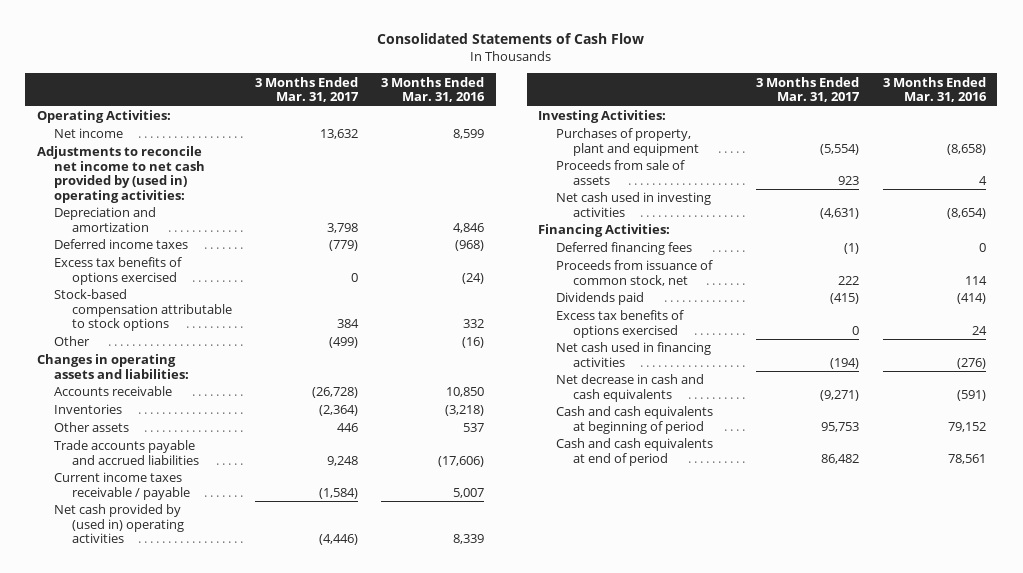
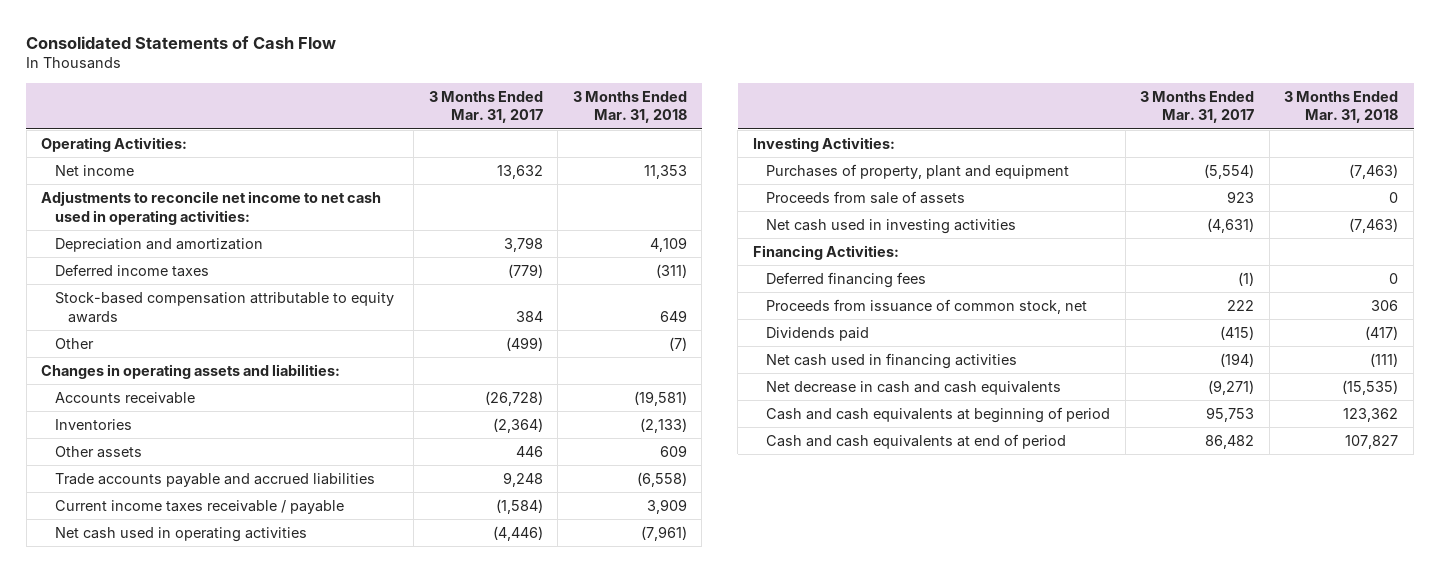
[381,76,486,103] 3 Months Ended Mar. 31, 2016 -> none
none -> [572,90,687,124] 3 Months Ended Mar. 31, 2018
[37,146,206,203] Adjustments to reconcile net income to net cash provided by (used in) operating activities: -> [41,190,382,225] Adjustments to reconcile net income to net cash used in operating activities:
[54,257,183,285] Excess tax benefits of options exercised -> none
[54,289,232,332] Stock-based compensation attributable to stock options -> [54,291,394,323] Stock-based compensation attributable to equity awards
[54,504,184,544] Net cash provided by (used in) operating activities -> [54,526,307,542] Net cash used in operating activities
[555,310,684,338] Excess tax benefits of options exercised -> none

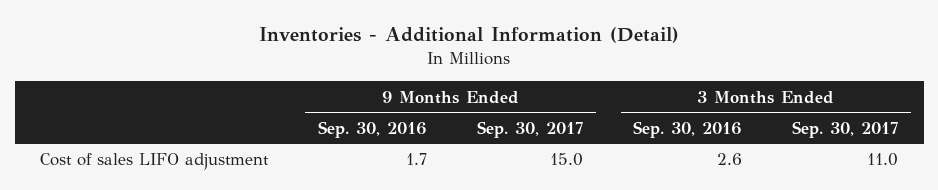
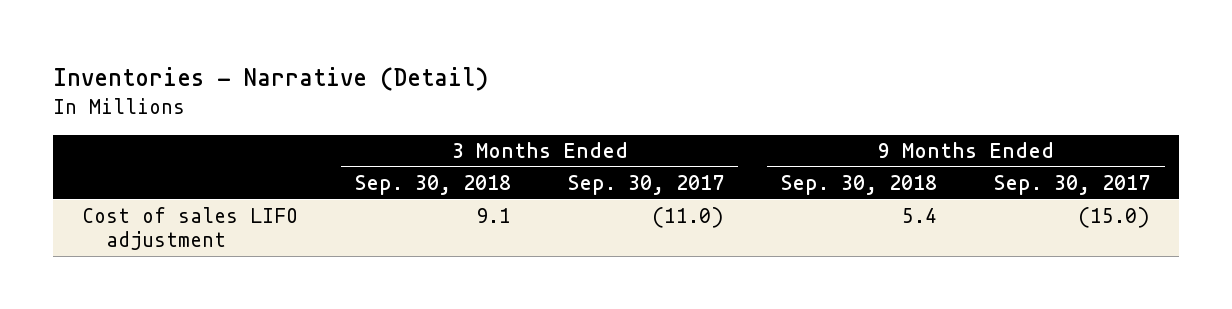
[259,27,680,44] Inventories - Additional Information (Detail) -> [53,66,489,91] Inventories - Narrative (Detail)
[317,120,427,138] Sep. 30, 2016 -> none
[633,120,743,138] Sep. 30, 2016 -> none
none -> [354,174,511,195] Sep. 30, 2018
none -> [781,174,938,195] Sep. 30, 2018
[550,153,584,167] 15.0 -> [1078,207,1151,229] (15.0)
[867,153,899,167] 11.0 -> [652,207,725,229] (11.0)

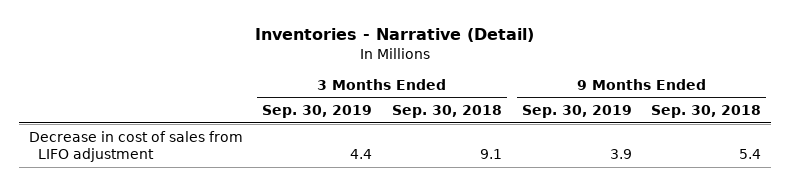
[568,174,725,195] Sep. 30, 2017 -> none
[994,174,1151,195] Sep. 30, 2017 -> none
none -> [262,105,373,119] Sep. 30, 2019
none -> [521,105,632,119] Sep. 30, 2019
[81,207,298,251] Cost of sales LIFO adjustment -> [28,130,243,163] Decrease in cost of sales from LIFO adjustment

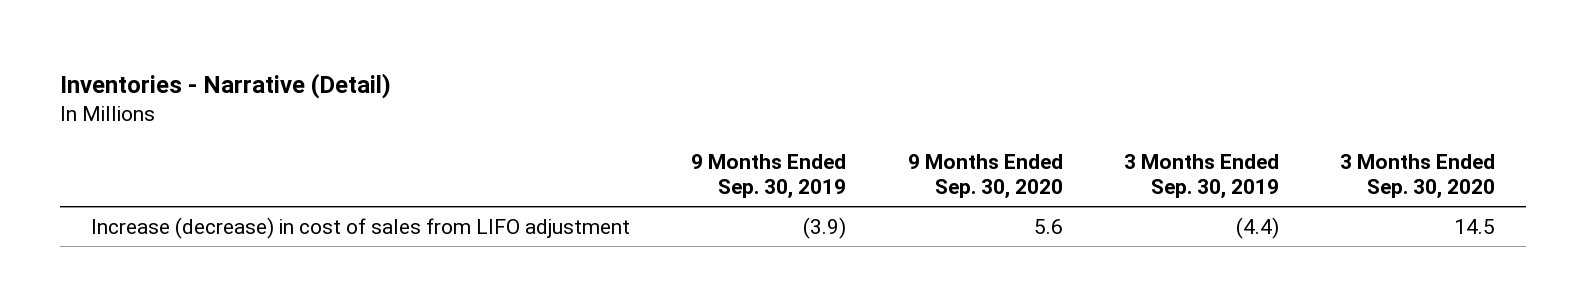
[392,105,503,119] Sep. 30, 2018 -> none
[651,105,762,119] Sep. 30, 2018 -> none
none -> [907,153,1063,200] 9 Months Ended Sep. 30, 2020
none -> [1340,153,1496,200] 3 Months Ended Sep. 30, 2020
[28,130,243,163] Decrease in cost of sales from LIFO adjustment -> [90,216,630,239] Increase (decrease) in cost of sales from LIFO adjustment
[350,149,373,160] 4.4 -> [1235,216,1279,239] (4.4)
[609,149,632,160] 3.9 -> [803,216,847,239] (3.9)

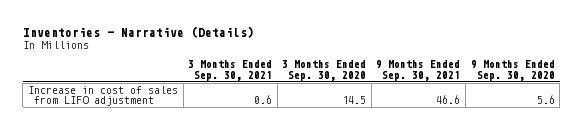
[59,72,391,99] Inventories - Narrative (Detail) -> [22,25,254,38] Inventories - Narrative (Details)
[691,153,847,200] 9 Months Ended Sep. 30, 2019 -> none
[1123,153,1279,200] 3 Months Ended Sep. 30, 2019 -> none
none -> [188,60,273,81] 3 Months Ended Sep. 30, 2021
none -> [376,60,461,81] 9 Months Ended Sep. 30, 2021
[90,216,630,239] Increase (decrease) in cost of sales from LIFO adjustment -> [27,85,178,107] Increase in cost of sales from LIFO adjustment

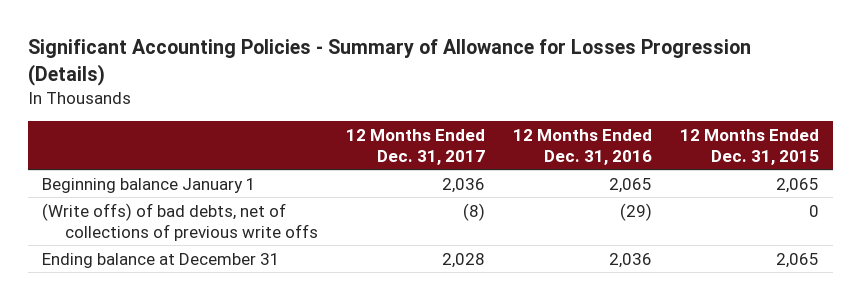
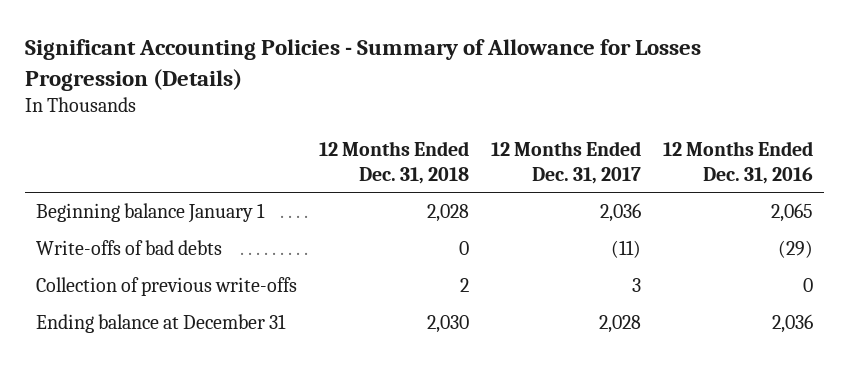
[679,128,819,165] 12 Months Ended Dec. 31, 2015 -> none
none -> [319,141,470,184] 12 Months Ended Dec. 31, 2018
[41,202,318,241] (Write offs) of bad debts, net of collections of previous write offs -> [35,240,222,256] Write-offs of bad debts
[462,202,485,221] (8) -> [611,240,642,259] (11)
none -> [35,277,297,297] Collection of previous write-offs

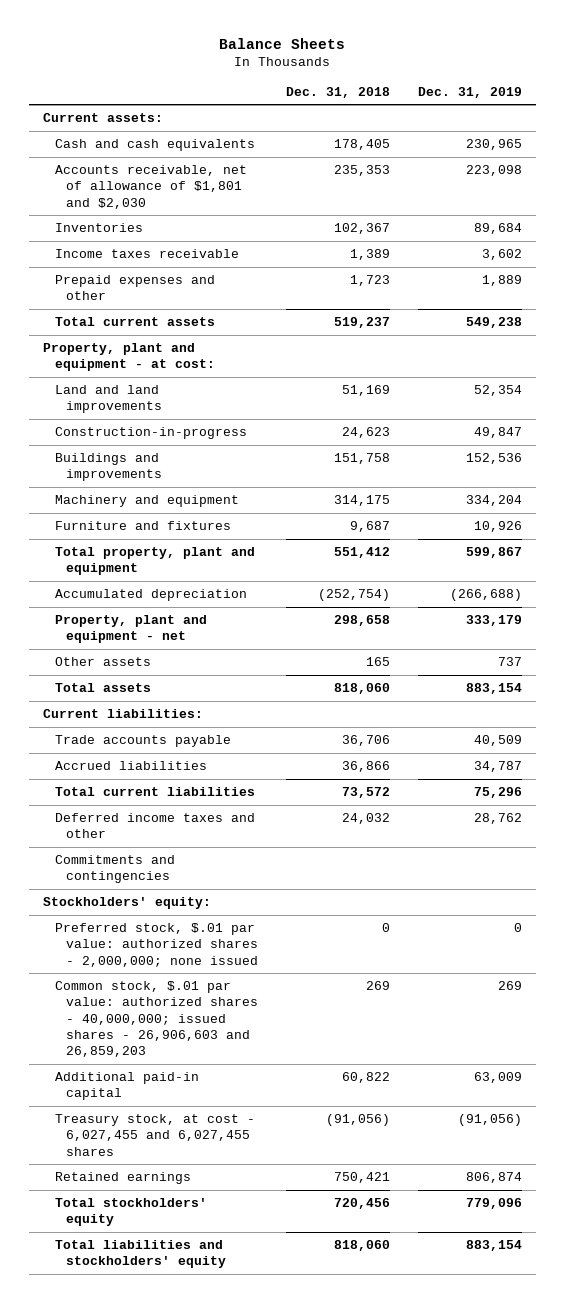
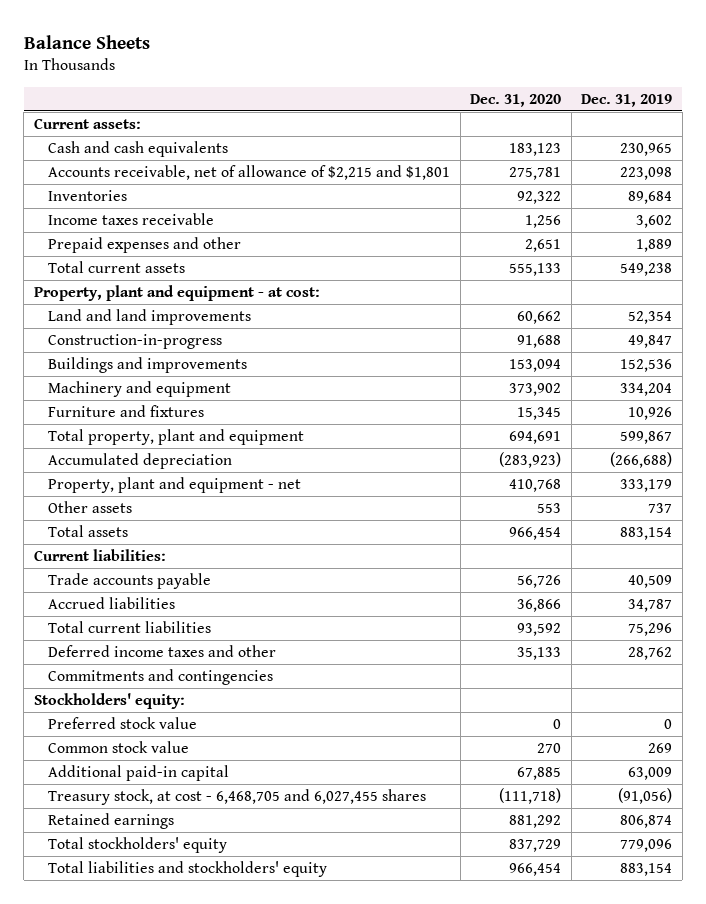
[286,86,391,98] Dec. 31, 2018 -> none
none -> [470,93,562,107] Dec. 31, 2020
[54,165,247,209] Accounts receivable, net of allowance of $1,801 and $2,030 -> [48,165,451,181] Accounts receivable, net of allowance of $2,215 and $1,801
[54,923,259,967] Preferred stock, $.01 par value: authorized shares - 2,000,000; none issued -> [48,717,198,730] Preferred stock value
[54,981,259,1058] Common stock, $.01 par value: authorized shares - 40,000,000; issued shares - 26,906,603 and 26,859,203 -> [48,741,190,754] Common stock value
[54,1114,255,1156] Treasury stock, at cost - 6,027,455 and 6,027,455 shares -> [48,789,427,806] Treasury stock, at cost - 6,468,705 and 6,027,455 shares

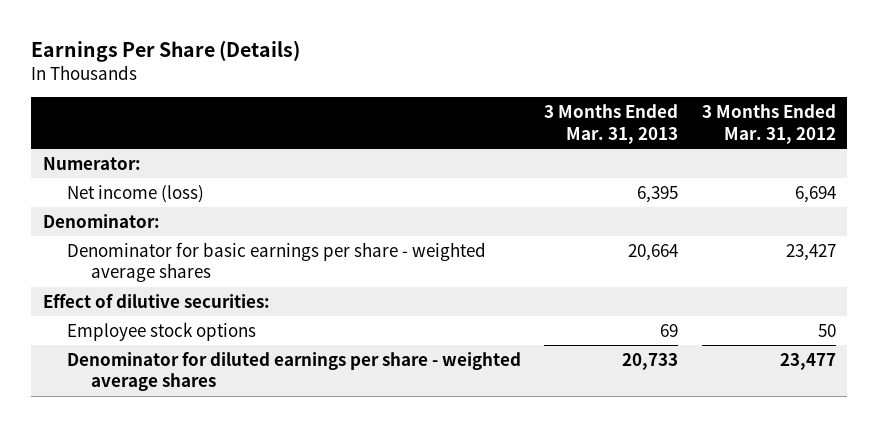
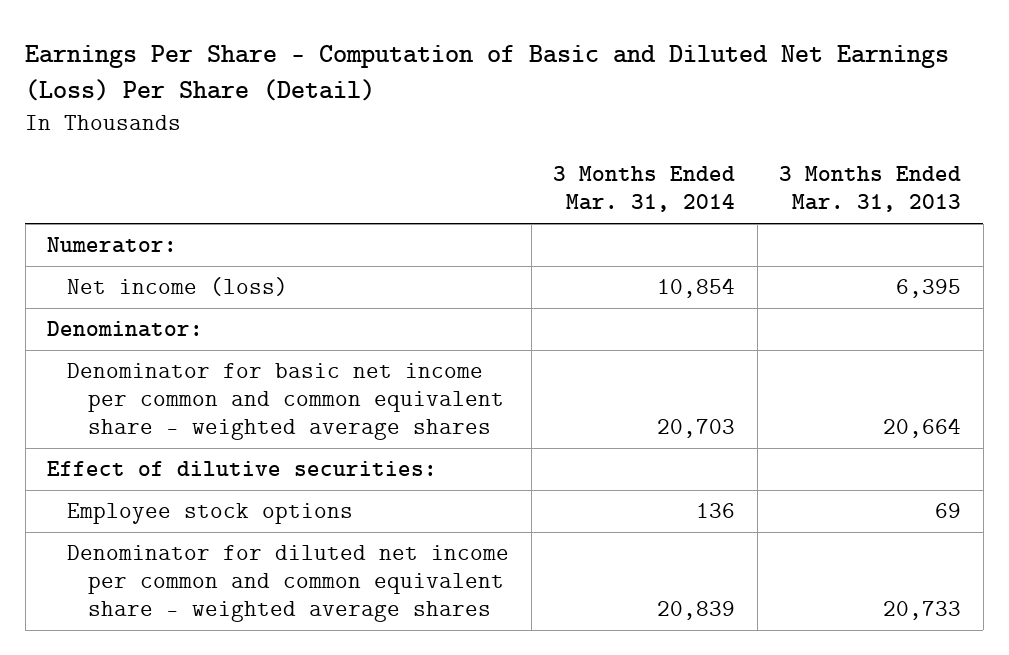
[30,40,300,63] Earnings Per Share (Details) -> [25,44,950,102] Earnings Per Share - Computation of Basic and Diluted Net Earnings (Loss) Per Share (Detail)
[701,104,836,144] 3 Months Ended Mar. 31, 2012 -> none
none -> [553,166,736,213] 3 Months Ended Mar. 31, 2014
[66,241,486,283] Denominator for basic earnings per share - weighted average shares -> [67,363,504,441] Denominator for basic net income per common and common equivalent share - weighted average shares
[66,351,521,392] Denominator for diluted earnings per share - weighted average shares -> [67,545,510,623] Denominator for diluted net income per common and common equivalent share - weighted average shares

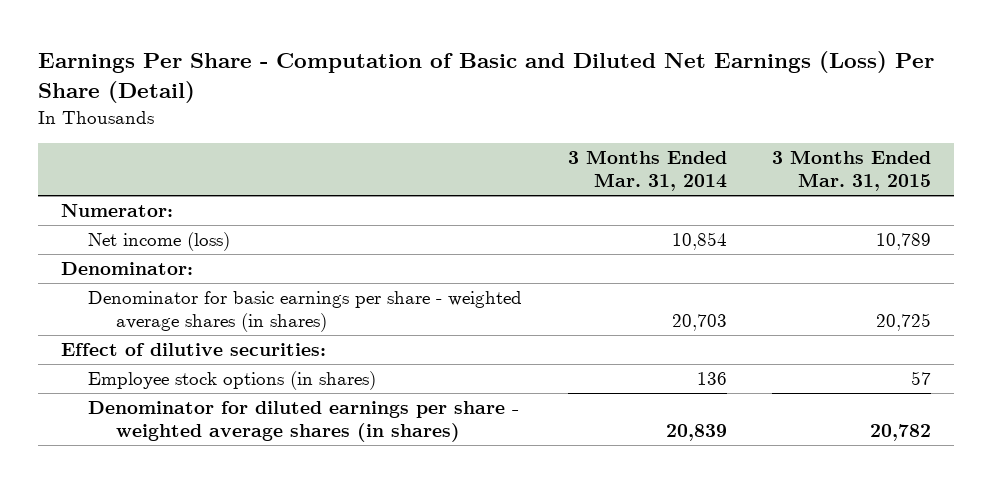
[779,166,962,213] 3 Months Ended Mar. 31, 2013 -> none
none -> [772,150,932,192] 3 Months Ended Mar. 31, 2015
[67,363,504,441] Denominator for basic net income per common and common equivalent share - weighted average shares -> [88,291,523,333] Denominator for basic earnings per share - weighted average shares (in shares)
[67,503,354,525] Employee stock options -> [88,371,377,391] Employee stock options (in shares)
[67,545,510,623] Denominator for diluted net income per common and common equivalent share - weighted average shares -> [88,401,520,443] Denominator for diluted earnings per share - weighted average shares (in shares)

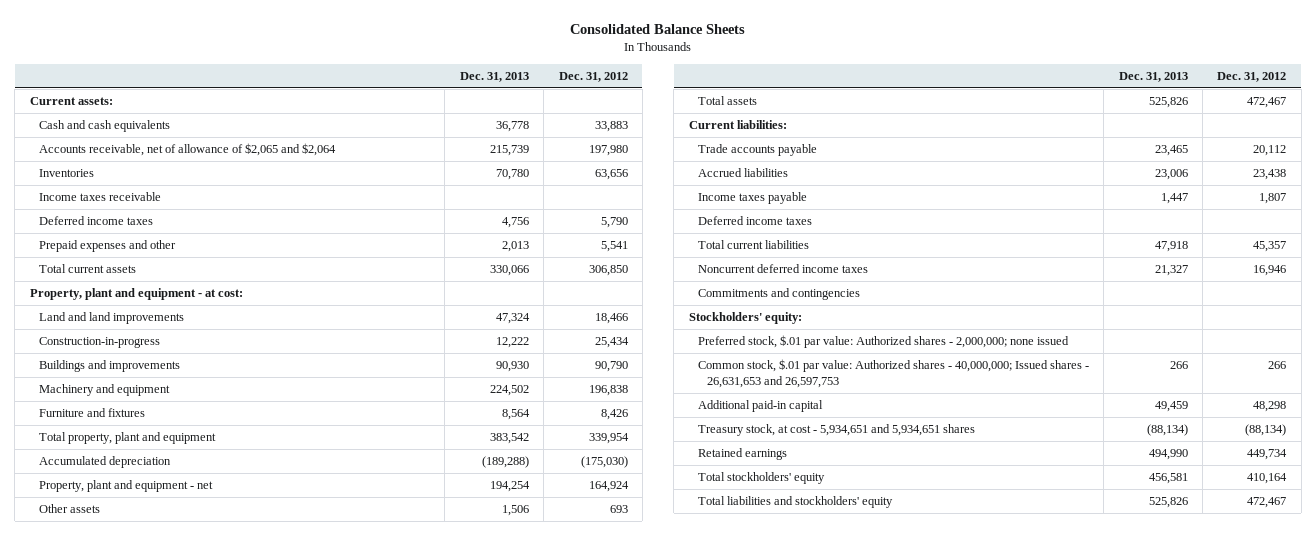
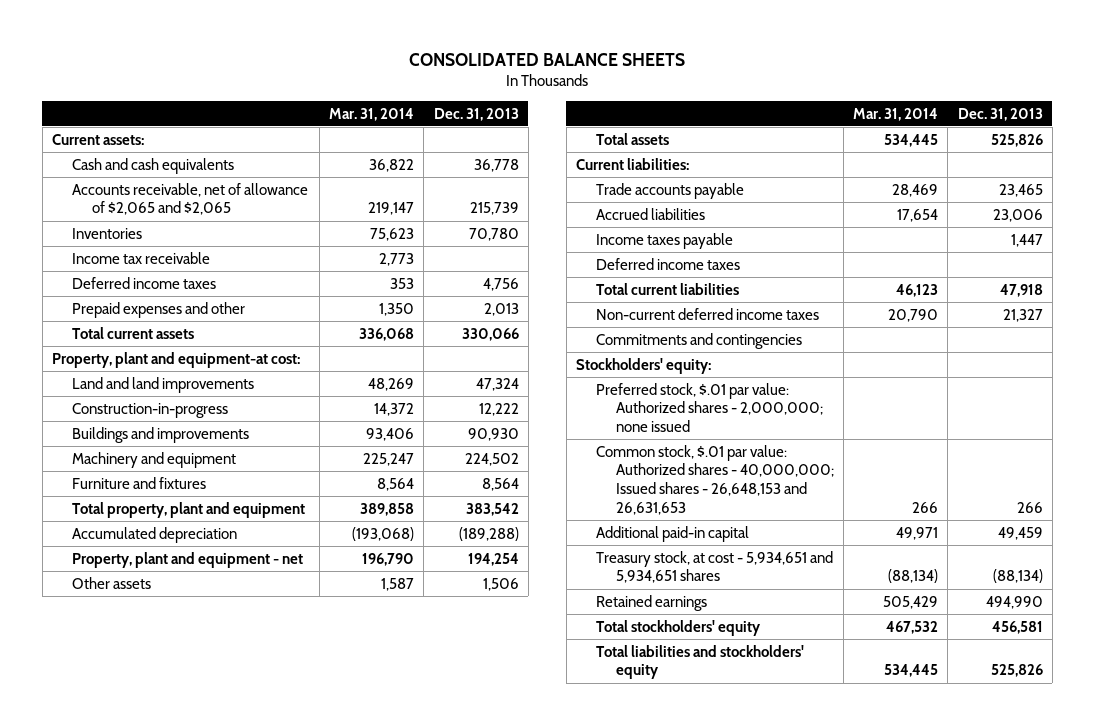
[570,24,746,35] Consolidated Balance Sheets -> [409,52,686,66] CONSOLIDATED BALANCE SHEETS
[558,71,628,82] Dec. 31, 2012 -> none
none -> [329,107,415,121] Mar. 31, 2014
[39,142,337,156] Accounts receivable, net of allowance of $2,065 and $2,064 -> [71,182,308,216] Accounts receivable, net of allowance of $2,065 and $2,065
[39,191,162,201] Income taxes receivable -> [71,251,210,264] Income tax receivable
[29,287,243,300] Property, plant and equipment - at cost: -> [51,351,300,368] Property, plant and equipment-at cost:
[698,263,869,273] Noncurrent deferred income taxes -> [595,307,819,320] Non-current deferred income taxes
[698,358,1090,388] Common stock, $.01 par value: Authorized shares - 40,000,000; Issued shares - 26,631,653 and 26,597,753 -> [595,444,834,515] Common stock, $.01 par value: Authorized shares - 40,000,000; Issued shares - 26,648,153 and 26,631,653

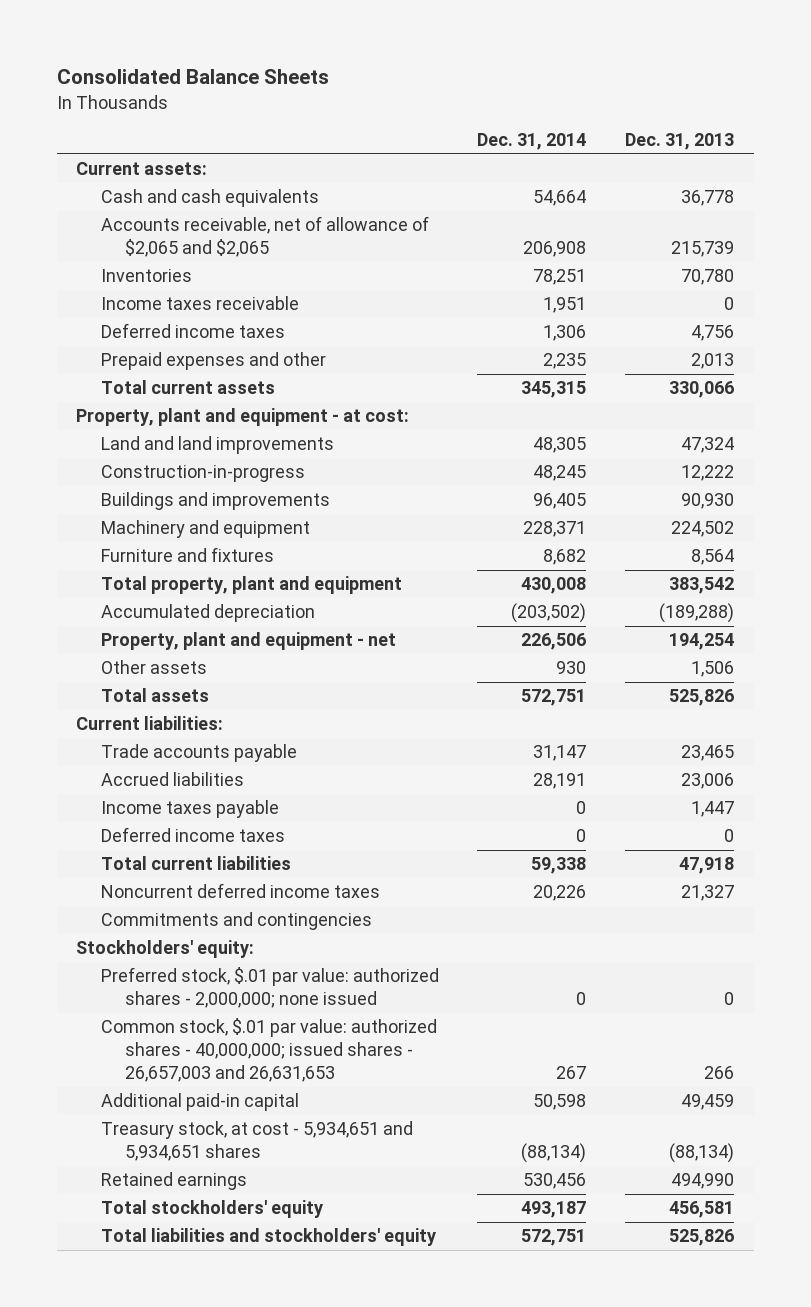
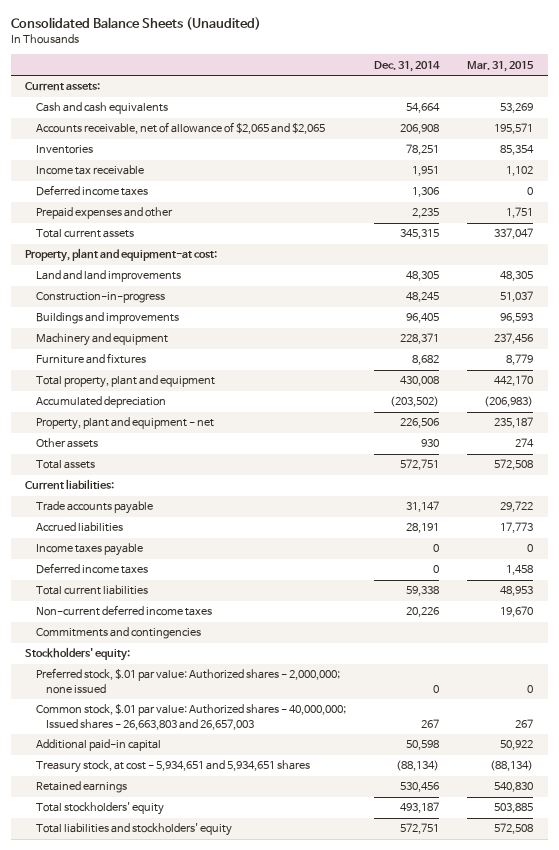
[56,69,329,85] Consolidated Balance Sheets -> [10,17,261,31] Consolidated Balance Sheets (Unaudited)
[625,133,735,151] Dec. 31, 2013 -> none
none -> [467,60,535,72] Mar. 31, 2015
[100,296,299,311] Income taxes receivable -> [35,165,144,176] Income tax receivable
[76,408,410,427] Property, plant and equipment - at cost: -> [25,248,218,263] Property, plant and equipment-at cost:
[100,883,380,899] Noncurrent deferred income taxes -> [35,605,212,617] Non-current deferred income taxes
[100,967,439,1009] Preferred stock, $.01 par value: authorized shares - 2,000,000; none issued -> [35,668,340,694] Preferred stock, $.01 par value: Authorized shares - 2,000,000; none issued
[100,1018,437,1083] Common stock, $.01 par value: authorized shares - 40,000,000; issued shares - 26,657,003 and 26,631,653 -> [35,704,346,730] Common stock, $.01 par value: Authorized shares - 40,000,000; Issued shares - 26,663,803 and 26,657,003

